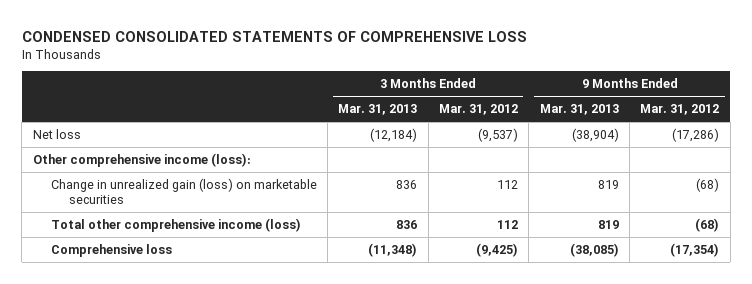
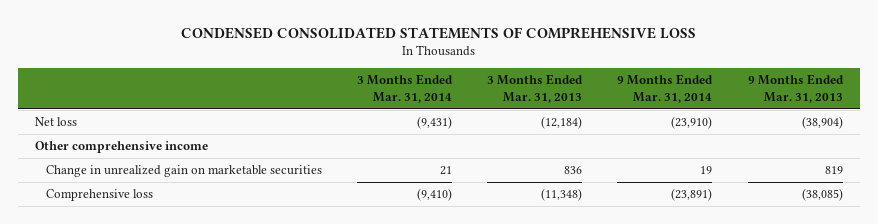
[439,104,519,116] Mar. 31, 2012 -> none
[640,104,720,116] Mar. 31, 2012 -> none
none -> [356,74,453,103] 3 Months Ended Mar. 31, 2014
none -> [617,74,714,103] 9 Months Ended Mar. 31, 2014
[50,217,301,232] Total other comprehensive income (loss) -> none
[32,152,251,167] Other comprehensive income (loss): -> [35,141,209,154] Other comprehensive income
[50,177,317,204] Change in unrealized gain (loss) on marketable securities -> [45,165,322,178] Change in unrealized gain on marketable securities

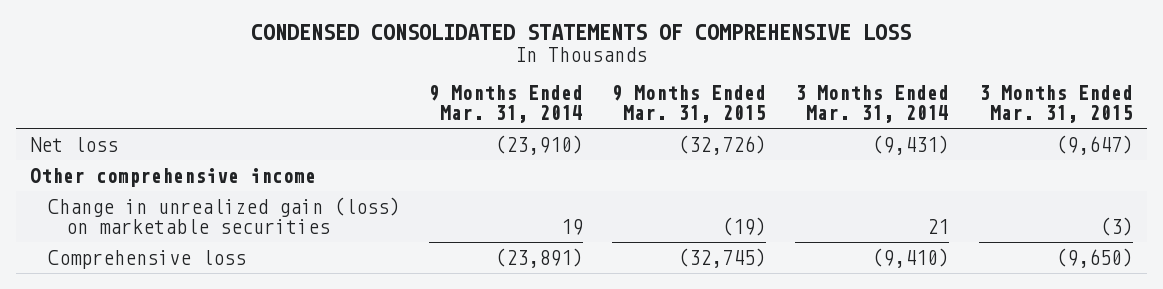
[487,74,584,103] 3 Months Ended Mar. 31, 2013 -> none
[747,74,844,103] 9 Months Ended Mar. 31, 2013 -> none
none -> [612,85,767,124] 9 Months Ended Mar. 31, 2015
none -> [978,85,1133,124] 3 Months Ended Mar. 31, 2015
[45,165,322,178] Change in unrealized gain on marketable securities -> [48,196,401,234] Change in unrealized gain (loss) on marketable securities

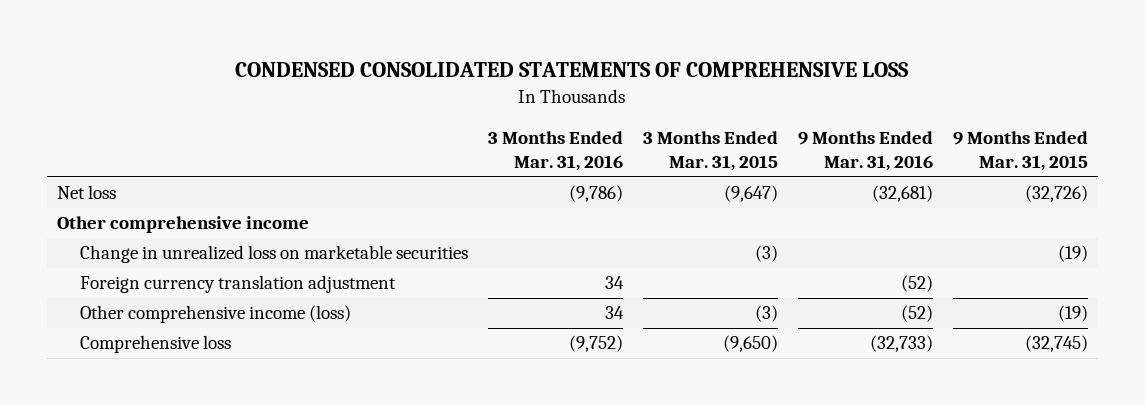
[429,85,584,124] 9 Months Ended Mar. 31, 2014 -> none
[795,85,950,124] 3 Months Ended Mar. 31, 2014 -> none
none -> [487,130,623,172] 3 Months Ended Mar. 31, 2016
none -> [797,130,933,172] 9 Months Ended Mar. 31, 2016
[48,196,401,234] Change in unrealized gain (loss) on marketable securities -> [79,245,468,264] Change in unrealized loss on marketable securities
none -> [79,275,396,294] Foreign currency translation adjustment
none -> [79,305,351,324] Other comprehensive income (loss)

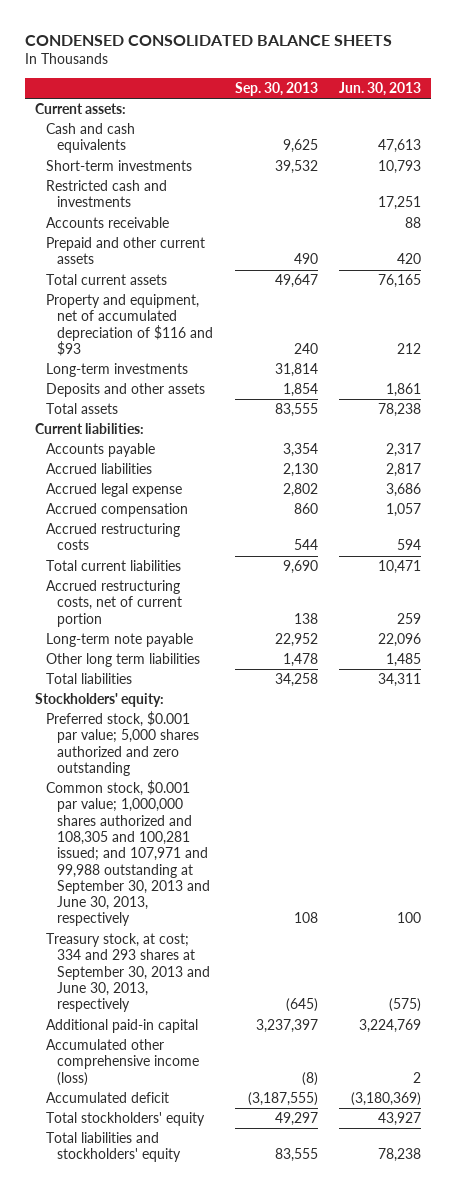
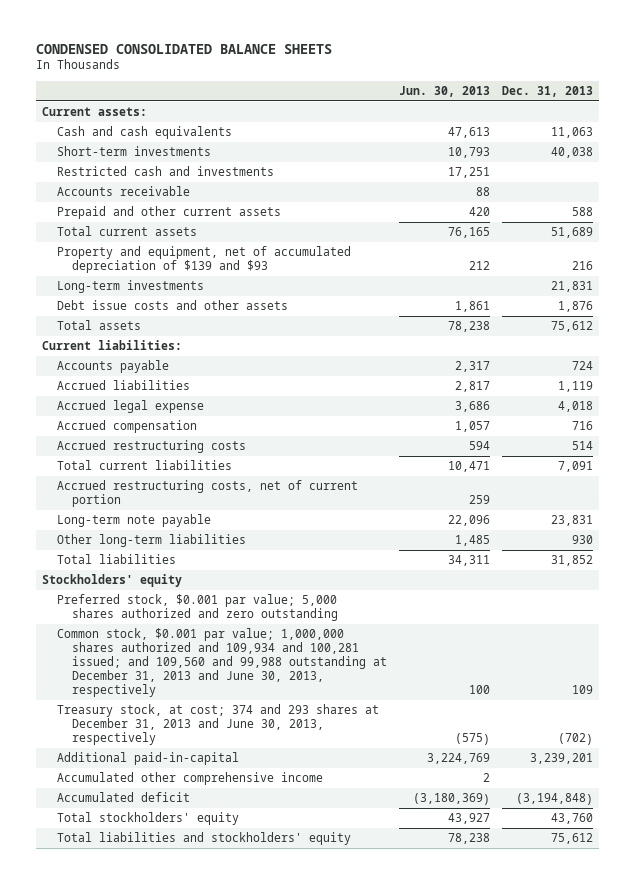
[234,82,318,97] Sep. 30, 2013 -> none
none -> [502,85,594,97] Dec. 31, 2013
[46,294,214,357] Property and equipment, net of accumulated depreciation of $116 and $93 -> [57,246,352,274] Property and equipment, net of accumulated depreciation of $139 and $93
[46,383,206,398] Deposits and other assets -> [57,300,289,311] Debt issue costs and other assets
[46,653,201,668] Other long term liabilities -> [57,534,247,548] Other long-term liabilities
[35,693,165,708] Stockholders' equity: -> [41,574,182,588] Stockholders' equity
[46,780,211,927] Common stock, $0.001 par value; 1,000,000 shares authorized and 108,305 and 100,281 issued; and 107,971 and 99,988 outstanding at September 30, 2013 and June 30, 2013, respectively -> [57,628,388,698] Common stock, $0.001 par value; 1,000,000 shares authorized and 109,934 and 100,281 issued; and 109,560 and 99,988 outstanding at December 31, 2013 and June 30, 2013, respectively
[46,933,211,1013] Treasury stock, at cost; 334 and 293 shares at September 30, 2013 and June 30, 2013, respectively -> [57,704,380,746] Treasury stock, at cost; 374 and 293 shares at December 31, 2013 and June 30, 2013, respectively
[46,1019,199,1034] Additional paid-in capital -> [57,752,240,766] Additional paid-in-capital
[46,1039,200,1086] Accumulated other comprehensive income (loss) -> [57,772,324,786] Accumulated other comprehensive income

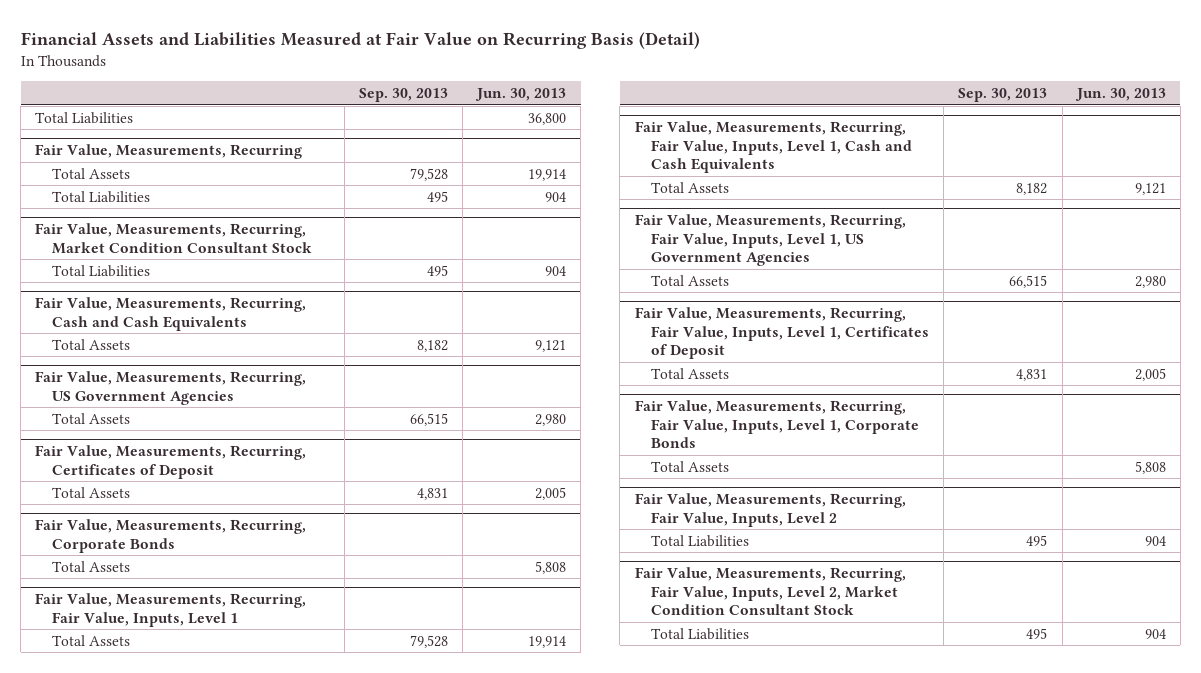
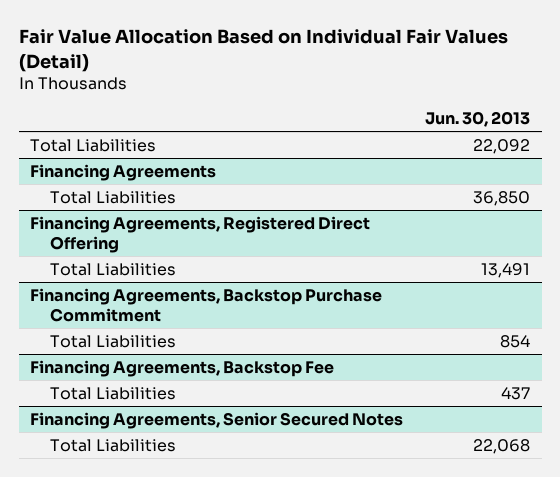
[20,31,700,49] Financial Assets and Liabilities Measured at Fair Value on Recurring Basis (Detail) -> [18,29,508,72] Fair Value Allocation Based on Individual Fair Values (Detail)
[359,88,449,103] Sep. 30, 2013 -> none
[35,144,303,160] Fair Value, Measurements, Recurring -> none
[51,167,130,179] Total Assets -> none
[35,223,312,254] Fair Value, Measurements, Recurring, Market Condition Consultant Stock -> none
[35,297,307,331] Fair Value, Measurements, Recurring, Cash and Cash Equivalents -> none
[51,338,130,350] Total Assets -> none
[35,371,307,405] Fair Value, Measurements, Recurring, US Government Agencies -> none
[51,412,130,424] Total Assets -> none
[35,445,307,479] Fair Value, Measurements, Recurring, Certificates of Deposit -> none
[51,486,130,498] Total Assets -> none
[35,519,307,553] Fair Value, Measurements, Recurring, Corporate Bonds -> none
[51,560,130,572] Total Assets -> none
[35,593,307,627] Fair Value, Measurements, Recurring, Fair Value, Inputs, Level 1 -> none
[51,634,130,646] Total Assets -> none
[634,121,913,174] Fair Value, Measurements, Recurring, Fair Value, Inputs, Level 1, Cash and Cash Equivalents -> none
[651,181,730,193] Total Assets -> none
[634,214,906,267] Fair Value, Measurements, Recurring, Fair Value, Inputs, Level 1, US Government Agencies -> none
[651,274,730,286] Total Assets -> none
[634,307,930,360] Fair Value, Measurements, Recurring, Fair Value, Inputs, Level 1, Certificates of Deposit -> none
[651,367,730,379] Total Assets -> none
[634,400,920,449] Fair Value, Measurements, Recurring, Fair Value, Inputs, Level 1, Corporate Bonds -> none
[651,460,730,472] Total Assets -> none
[634,493,906,527] Fair Value, Measurements, Recurring, Fair Value, Inputs, Level 2 -> none
[634,567,906,616] Fair Value, Measurements, Recurring, Fair Value, Inputs, Level 2, Market Condition Consultant Stock -> none
[528,112,567,125] 36,800 -> [473,138,531,154] 22,092
none -> [29,163,216,181] Financing Agreements
[545,191,567,202] 904 -> [473,190,531,206] 36,850
none -> [29,215,370,253] Financing Agreements, Registered Direct Offering
[545,265,567,276] 904 -> [481,262,531,278] 13,491
none -> [29,287,382,322] Financing Agreements, Backstop Purchase Commitment
[1144,535,1166,546] 904 -> [500,334,531,348] 854
none -> [29,359,334,377] Financing Agreements, Backstop Fee
[1144,628,1166,639] 904 -> [501,386,531,400] 437
none -> [29,411,403,429] Financing Agreements, Senior Secured Notes
none -> [50,438,177,452] Total Liabilities

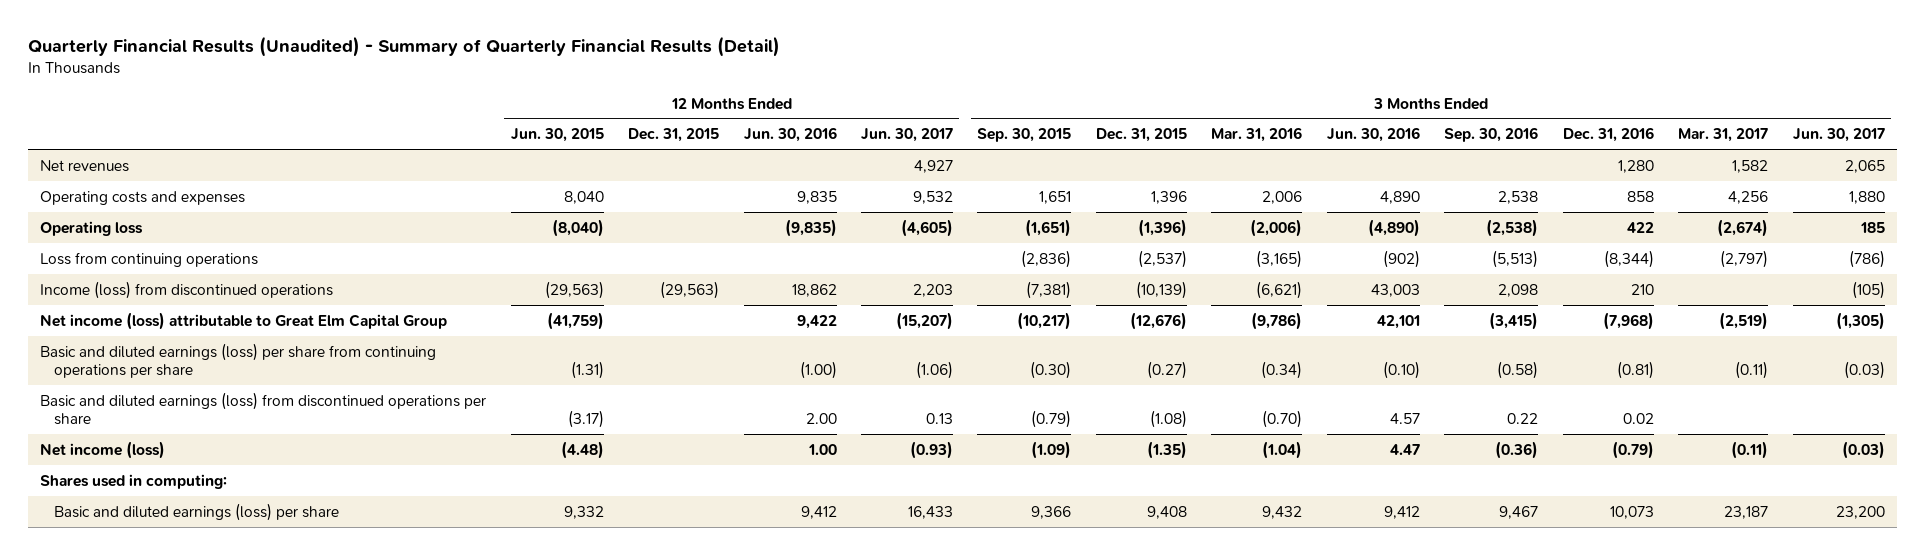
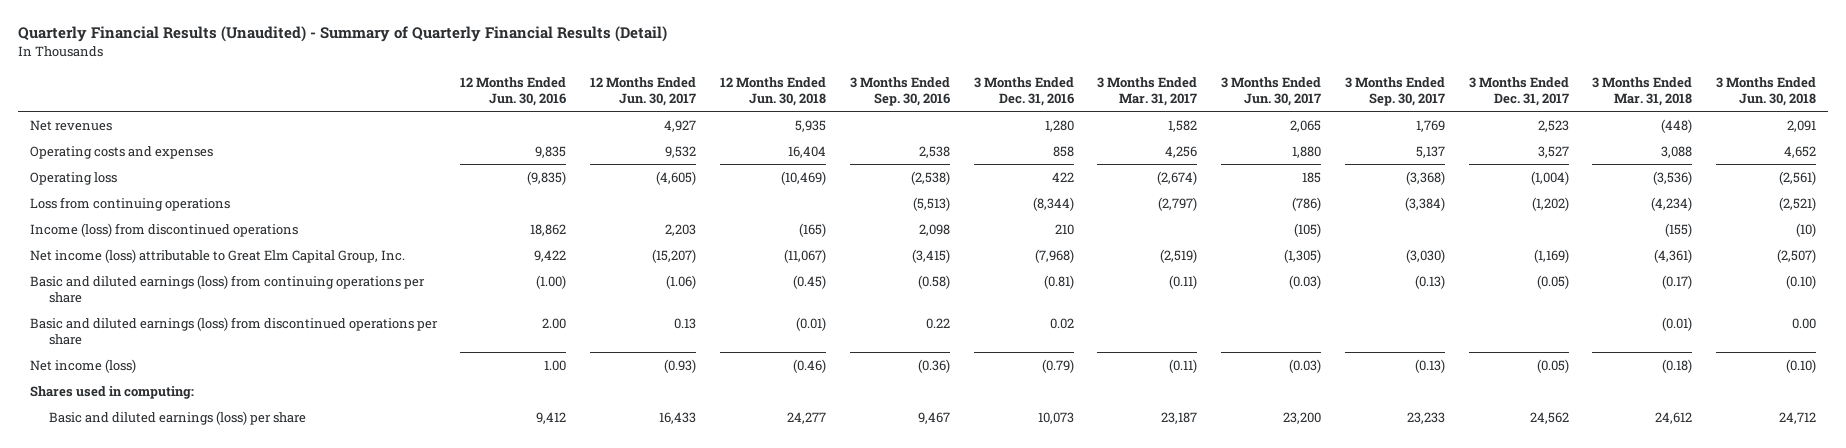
[510,128,604,143] Jun. 30, 2015 -> none
[628,128,720,143] Dec. 31, 2015 -> none
[977,128,1072,143] Sep. 30, 2015 -> none
[1095,128,1187,143] Dec. 31, 2015 -> none
[1211,127,1303,143] Mar. 31, 2016 -> none
[1326,127,1420,143] Jun. 30, 2016 -> none
none -> [719,76,826,106] 12 Months Ended Jun. 30, 2018
none -> [1344,76,1445,106] 3 Months Ended Sep. 30, 2017
none -> [1468,76,1569,106] 3 Months Ended Dec. 31, 2017
none -> [1592,76,1693,106] 3 Months Ended Mar. 31, 2018
none -> [1716,76,1817,106] 3 Months Ended Jun. 30, 2018
[40,311,448,330] Net income (loss) attributable to Great Elm Capital Group -> [29,248,405,263] Net income (loss) attributable to Great Elm Capital Group, Inc.
[40,342,437,379] Basic and diluted earnings (loss) per share from continuing operations per share -> [29,274,425,303] Basic and diluted earnings (loss) from continuing operations per share

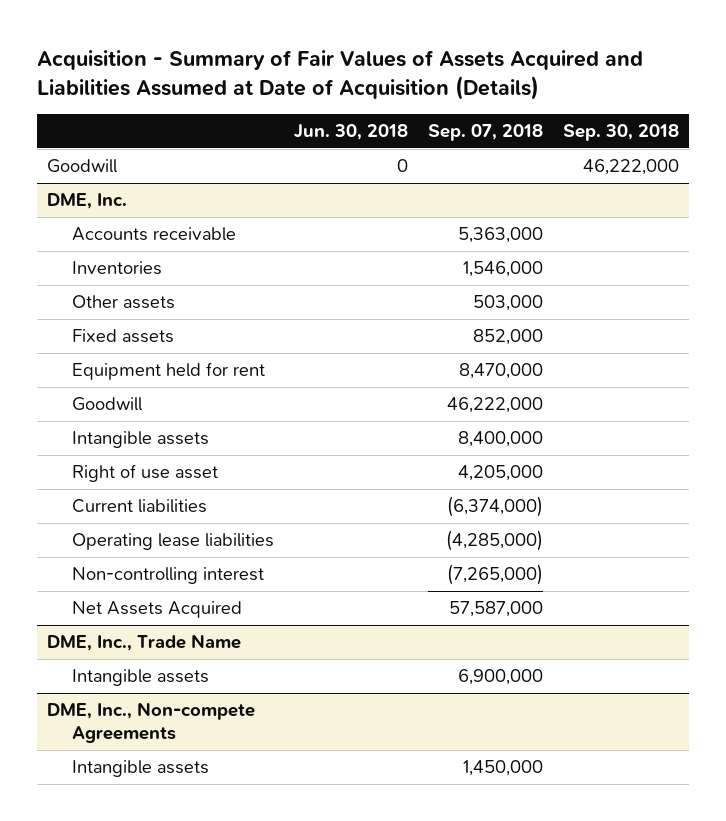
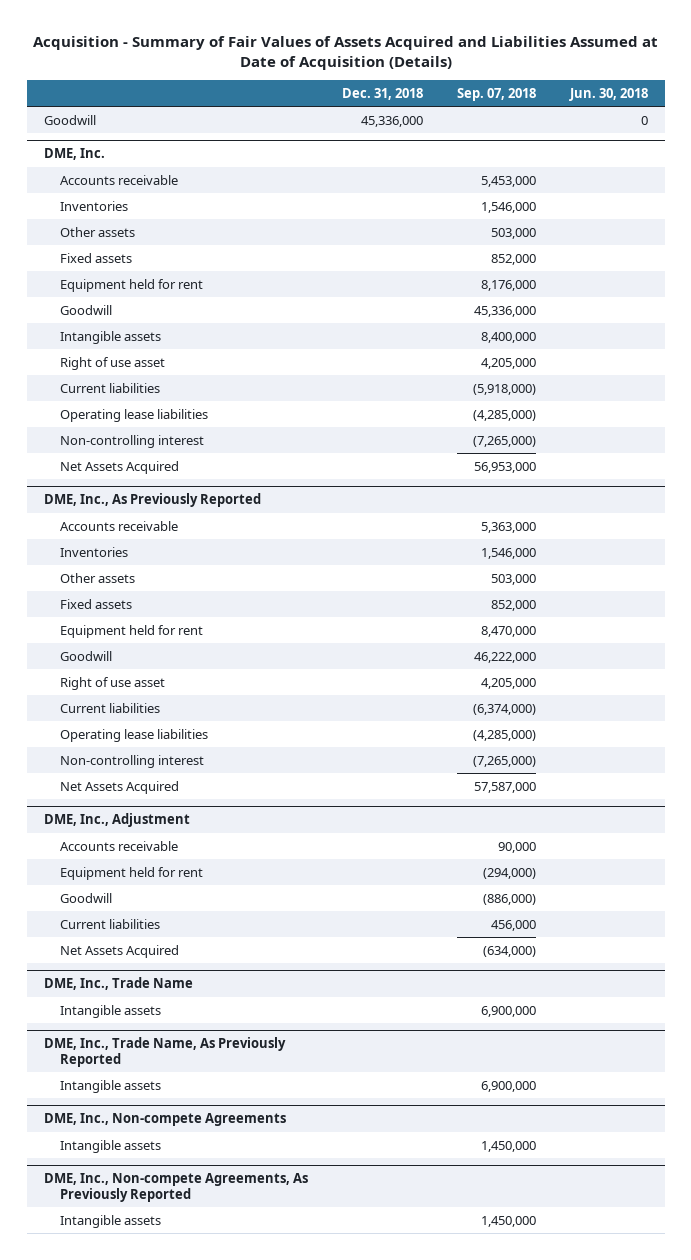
[563,124,680,142] Sep. 30, 2018 -> none
none -> [341,88,423,101] Dec. 31, 2018
none -> [59,174,178,185] Accounts receivable
none -> [59,200,128,211] Inventories
none -> [59,226,135,237] Other assets
none -> [59,252,132,263] Fixed assets
none -> [59,278,203,292] Equipment held for rent
none -> [59,304,112,315] Goodwill
[72,431,210,449] Intangible assets -> [59,330,161,344] Intangible assets
none -> [59,356,165,370] Right of use asset
none -> [59,382,160,393] Current liabilities
none -> [59,408,208,422] Operating lease liabilities
none -> [59,434,204,448] Non-controlling interest
none -> [59,460,179,474] Net Assets Acquired
none -> [43,493,261,508] DME, Inc., As Previously Reported
none -> [43,813,190,828] DME, Inc., Adjustment
none -> [59,840,178,851] Accounts receivable
none -> [59,866,203,880] Equipment held for rent
none -> [59,892,112,903] Goodwill
none -> [59,918,160,929] Current liabilities
none -> [59,944,179,958] Net Assets Acquired
none -> [43,1037,286,1068] DME, Inc., Trade Name, As Previously Reported
none -> [59,1079,161,1093] Intangible assets
none -> [43,1173,308,1203] DME, Inc., Non-compete Agreements, As Previously Reported
none -> [59,1214,161,1228] Intangible assets

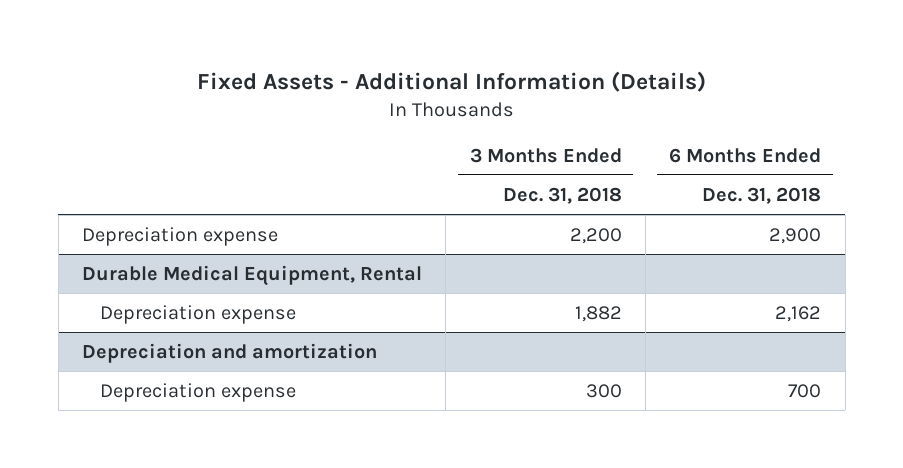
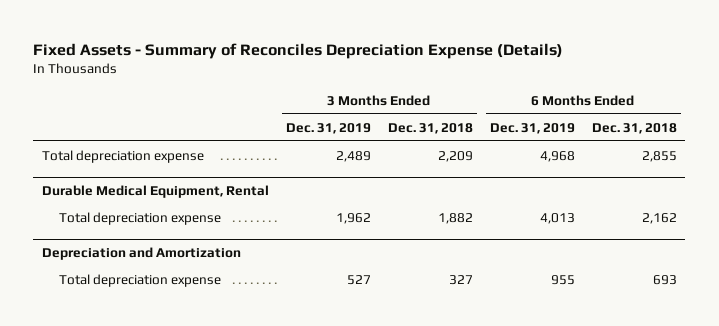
[196,70,706,92] Fixed Assets - Additional Information (Details) -> [33,42,564,59] Fixed Assets - Summary of Reconciles Depreciation Expense (Details)
none -> [285,122,371,134] Dec. 31, 2019
none -> [489,122,575,134] Dec. 31, 2019
[81,226,278,246] Depreciation expense -> [41,149,204,163] Total depreciation expense
[569,227,622,244] 2,200 -> [437,150,473,162] 2,209
[769,227,822,244] 2,900 -> [641,150,677,162] 2,855
[99,304,296,324] Depreciation expense -> [58,211,221,225] Total depreciation expense
[81,342,377,363] Depreciation and amortization -> [41,247,241,261] Depreciation and Amortization
[99,382,296,402] Depreciation expense -> [58,273,221,287] Total depreciation expense
[585,383,622,398] 300 -> [448,274,473,285] 327
[788,383,822,398] 700 -> [652,274,677,285] 693

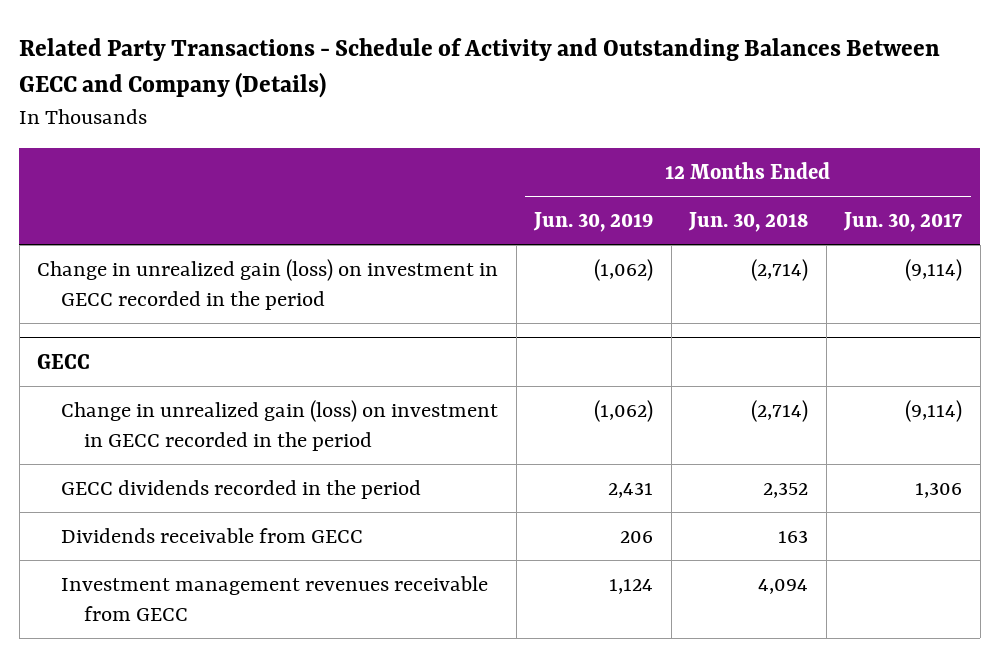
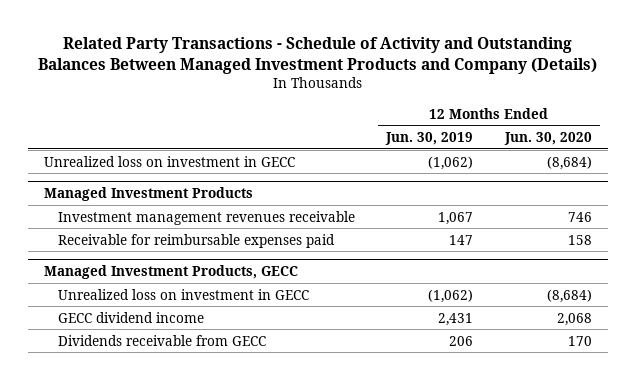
[19,37,941,99] Related Party Transactions - Schedule of Activity and Outstanding Balances Between GECC and Company (Details) -> [37,36,597,74] Related Party Transactions - Schedule of Activity and Outstanding Balances Between Managed Investment Products and Company (Details)
[688,211,809,232] Jun. 30, 2018 -> none
[843,211,963,232] Jun. 30, 2017 -> none
none -> [503,131,592,145] Jun. 30, 2020
[37,353,91,369] GECC -> none
[37,258,499,310] Change in unrealized gain (loss) on investment in GECC recorded in the period -> [43,155,295,167] Unrealized loss on investment in GECC
none -> [43,187,253,202] Managed Investment Products
none -> [57,210,355,225] Investment management revenues receivable
none -> [57,233,335,248] Receivable for reimbursable expenses paid
none -> [43,265,298,280] Managed Investment Products, GECC
[60,399,498,451] Change in unrealized gain (loss) on investment in GECC recorded in the period -> [57,288,309,300] Unrealized loss on investment in GECC
[60,479,421,499] GECC dividends recorded in the period -> [57,311,204,323] GECC dividend income
[60,575,488,621] Investment management revenues receivable from GECC -> none

